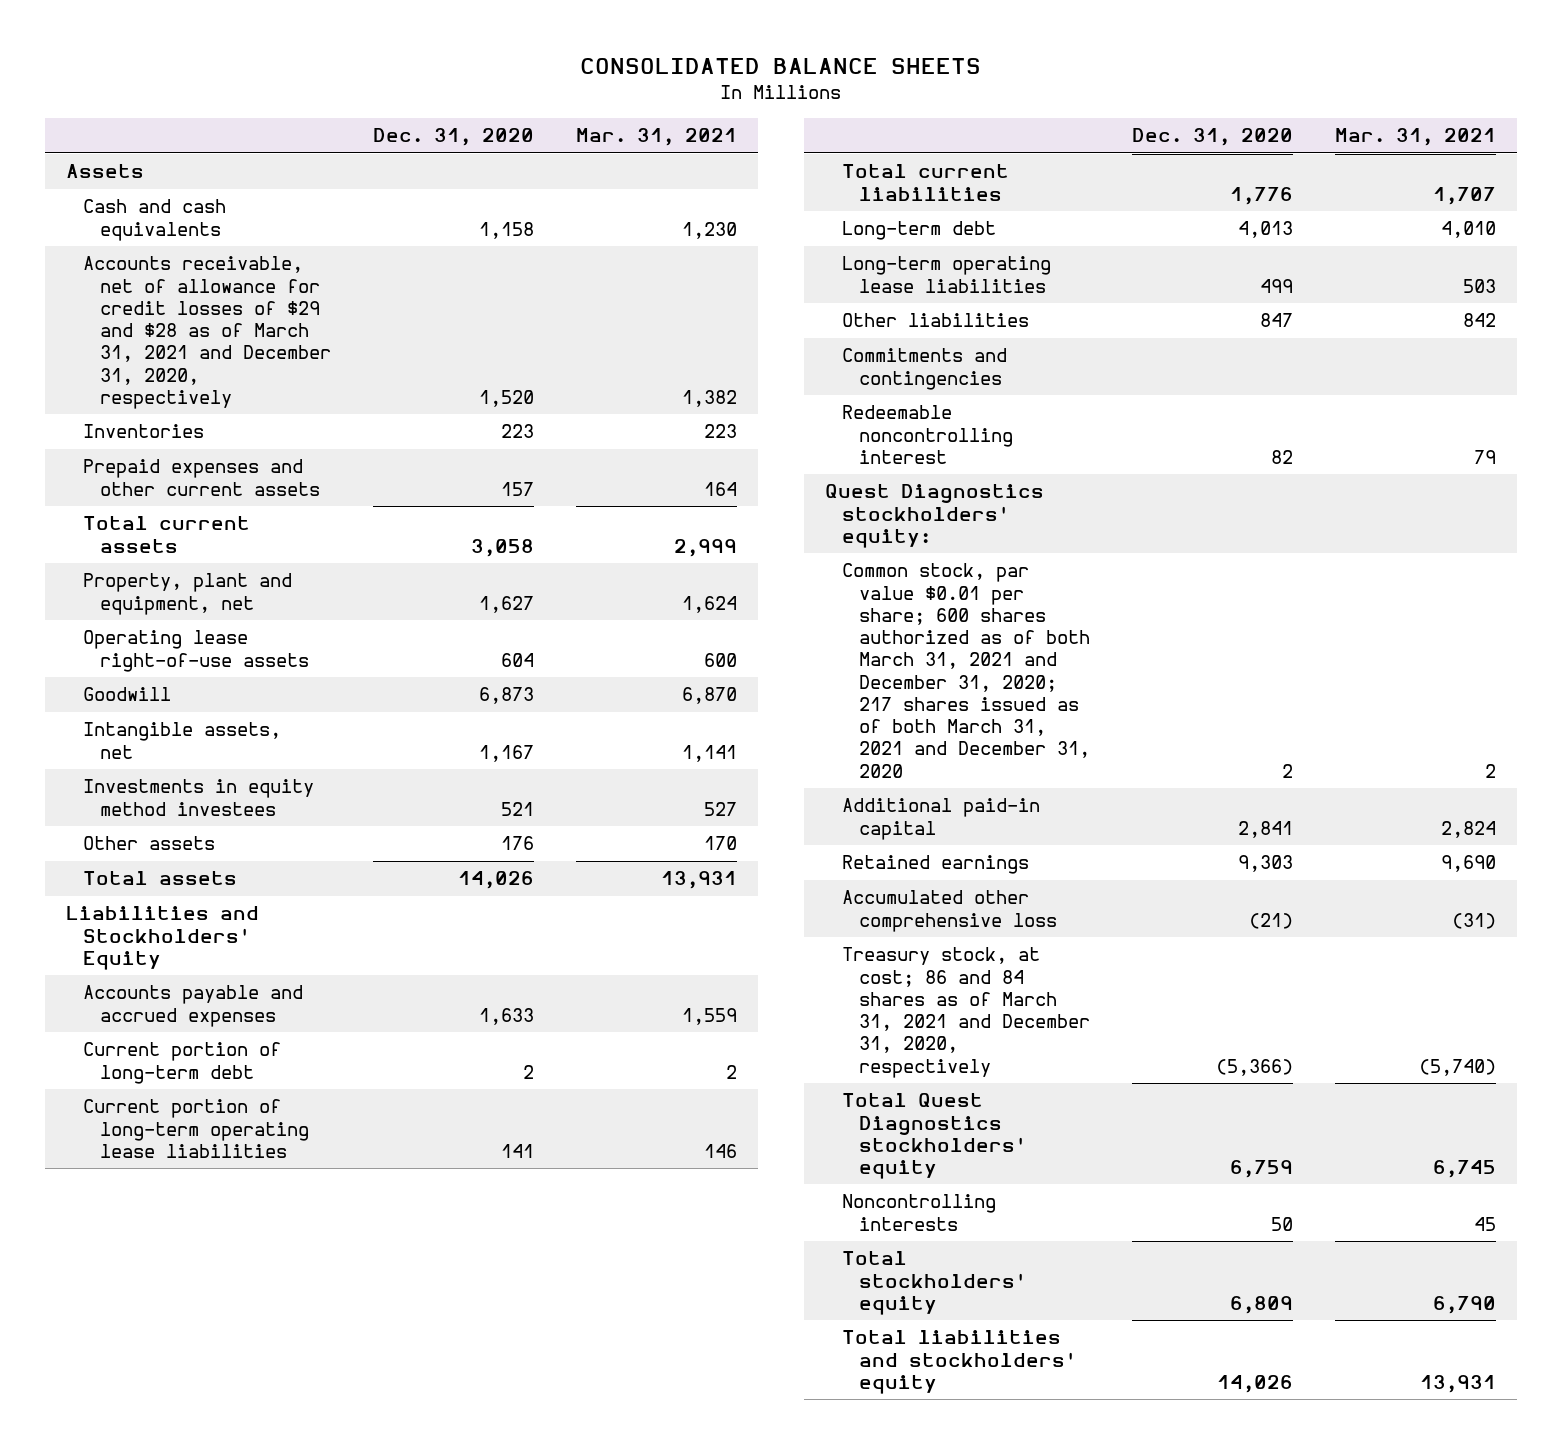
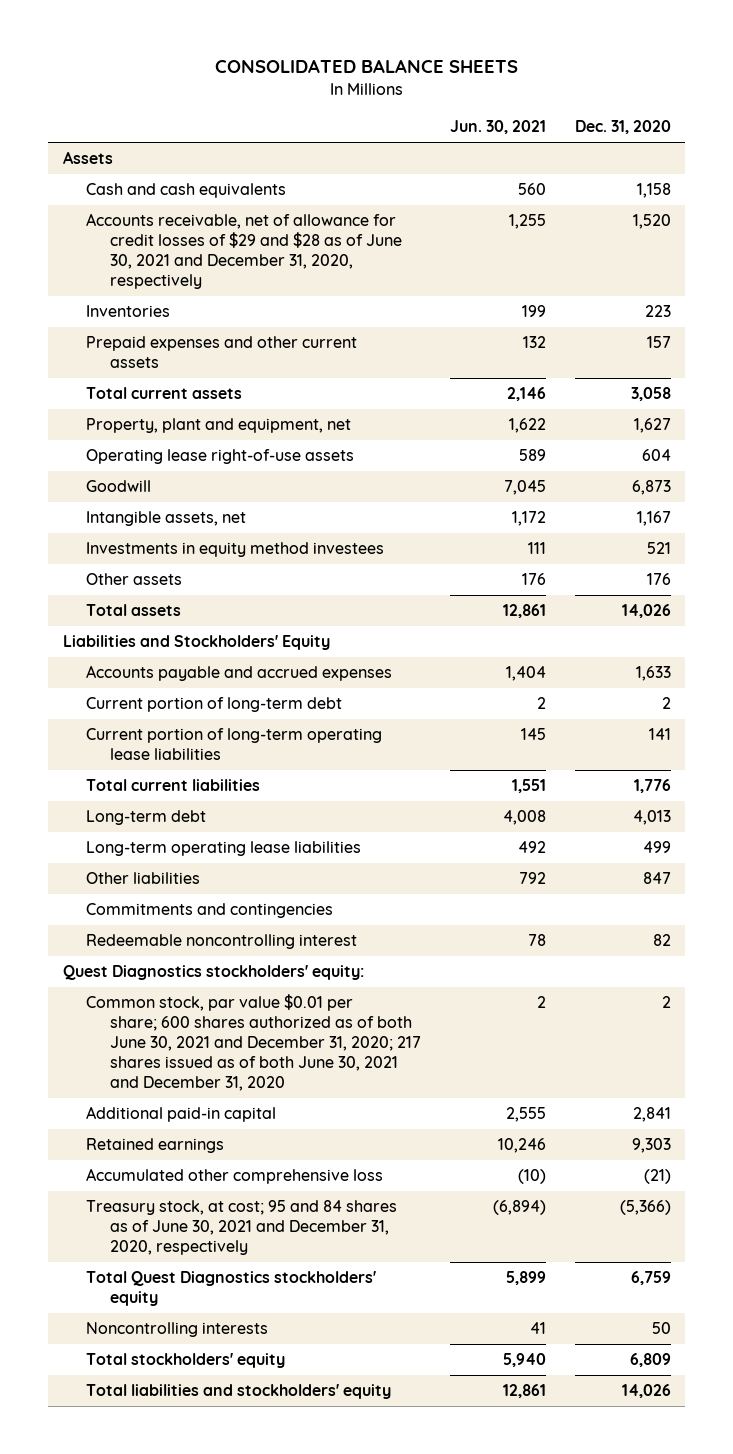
[575,128,737,147] Mar. 31, 2021 -> none
none -> [449,120,546,135] Jun. 30, 2021
[83,256,332,409] Accounts receivable, net of allowance for credit losses of $29 and $28 as of March 31, 2021 and December 31, 2020, respectively -> [86,213,403,290] Accounts receivable, net of allowance for credit losses of $29 and $28 as of June 30, 2021 and December 31, 2020, respectively
[842,563,1091,778] Common stock, par value $0.01 per share; 600 shares authorized as of both March 31, 2021 and December 31, 2020; 217 shares issued as of both March 31, 2021 and December 31, 2020 -> [86,994,422,1092] Common stock, par value $0.01 per share; 600 shares authorized as of both June 30, 2021 and December 31, 2020; 217 shares issued as of both June 30, 2021 and December 31, 2020
[842,947,1091,1078] Treasury stock, at cost; 86 and 84 shares as of March 31, 2021 and December 31, 2020, respectively -> [86,1200,398,1256] Treasury stock, at cost; 95 and 84 shares as of June 30, 2021 and December 31, 2020, respectively

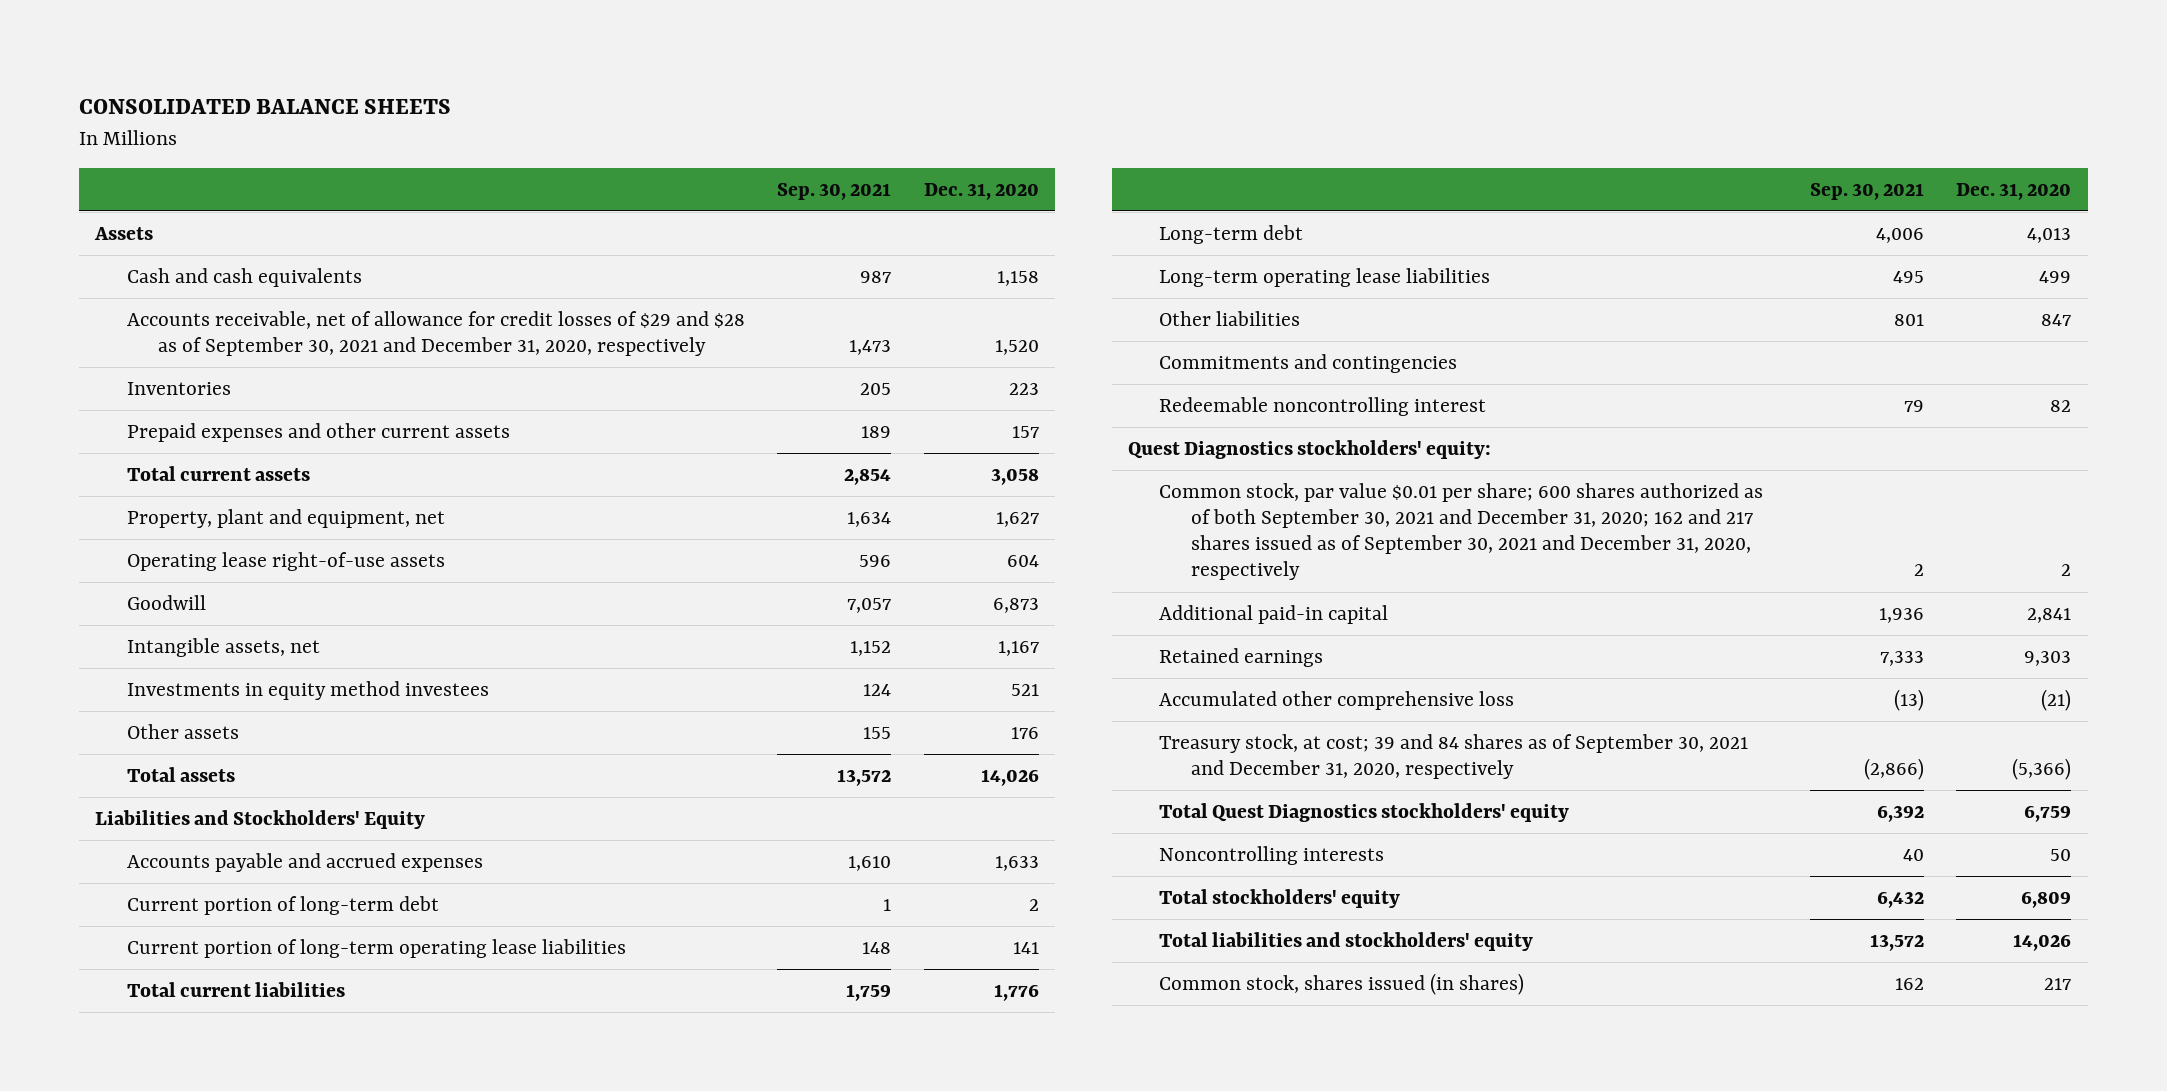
[449,120,546,135] Jun. 30, 2021 -> none
none -> [777,182,892,200] Sep. 30, 2021
[86,213,403,290] Accounts receivable, net of allowance for credit losses of $29 and $28 as of June 30, 2021 and December 31, 2020, respectively -> [126,311,745,357] Accounts receivable, net of allowance for credit losses of $29 and $28 as of September 30, 2021 and December 31, 2020, respectively
[86,994,422,1092] Common stock, par value $0.01 per share; 600 shares authorized as of both June 30, 2021 and December 31, 2020; 217 shares issued as of both June 30, 2021 and December 31, 2020 -> [1159,483,1764,581] Common stock, par value $0.01 per share; 600 shares authorized as of both September 30, 2021 and December 31, 2020; 162 and 217 shares issued as of September 30, 2021 and December 31, 2020, respectively
[86,1200,398,1256] Treasury stock, at cost; 95 and 84 shares as of June 30, 2021 and December 31, 2020, respectively -> [1159,734,1749,780] Treasury stock, at cost; 39 and 84 shares as of September 30, 2021 and December 31, 2020, respectively
none -> [1159,973,1525,996] Common stock, shares issued (in shares)

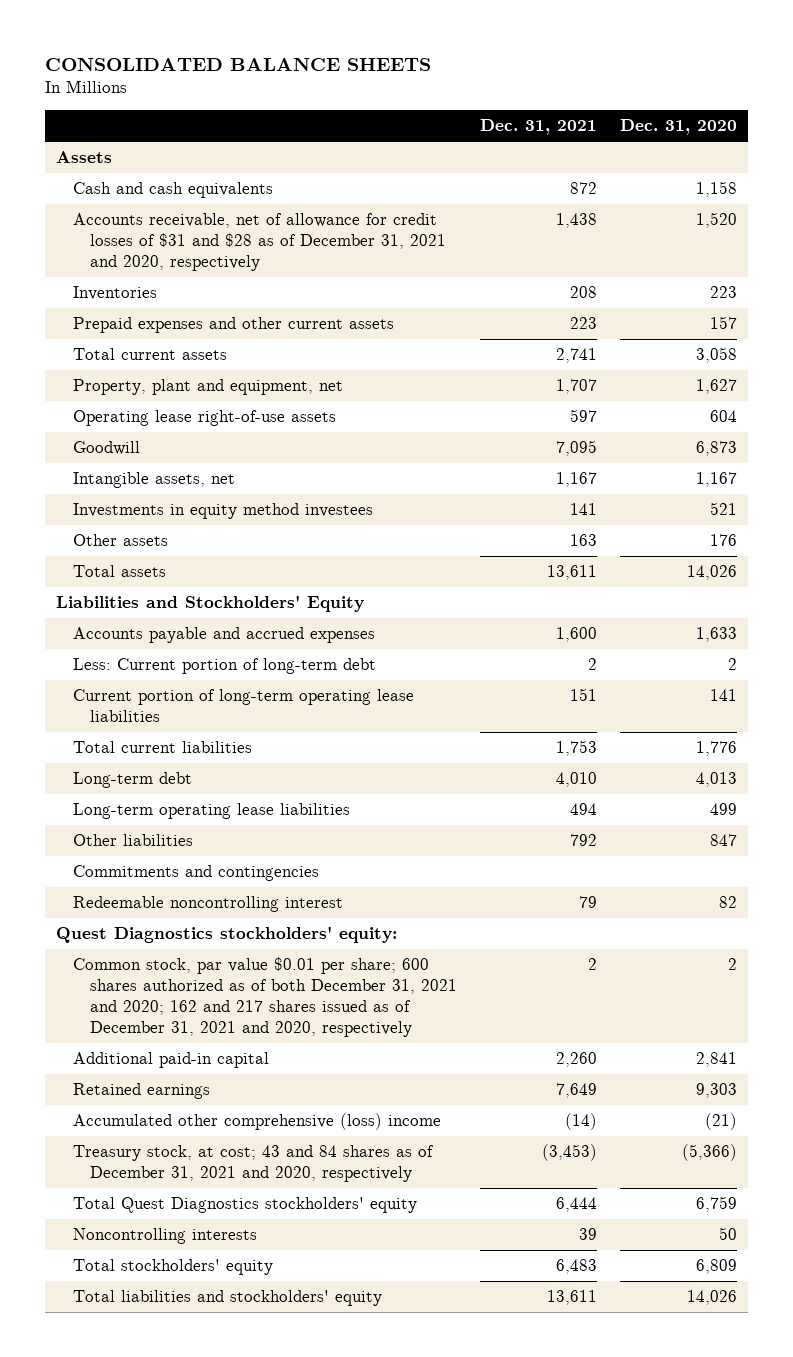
[777,182,892,200] Sep. 30, 2021 -> none
none -> [479,119,597,136] Dec. 31, 2021
[126,311,745,357] Accounts receivable, net of allowance for credit losses of $29 and $28 as of September 30, 2021 and December 31, 2020, respectively -> [73,213,447,271] Accounts receivable, net of allowance for credit losses of $31 and $28 as of December 31, 2021 and 2020, respectively
[126,896,439,916] Current portion of long-term debt -> [73,658,377,675] Less: Current portion of long-term debt
[1159,483,1764,581] Common stock, par value $0.01 per share; 600 shares authorized as of both September 30, 2021 and December 31, 2020; 162 and 217 shares issued as of September 30, 2021 and December 31, 2020, respectively -> [73,957,458,1037] Common stock, par value $0.01 per share; 600 shares authorized as of both December 31, 2021 and 2020; 162 and 217 shares issued as of December 31, 2021 and 2020, respectively
[1159,691,1515,711] Accumulated other comprehensive loss -> [73,1113,442,1131] Accumulated other comprehensive (loss) income
[1159,734,1749,780] Treasury stock, at cost; 39 and 84 shares as of September 30, 2021 and December 31, 2020, respectively -> [73,1145,435,1183] Treasury stock, at cost; 43 and 84 shares as of December 31, 2021 and 2020, respectively
[1159,973,1525,996] Common stock, shares issued (in shares) -> none

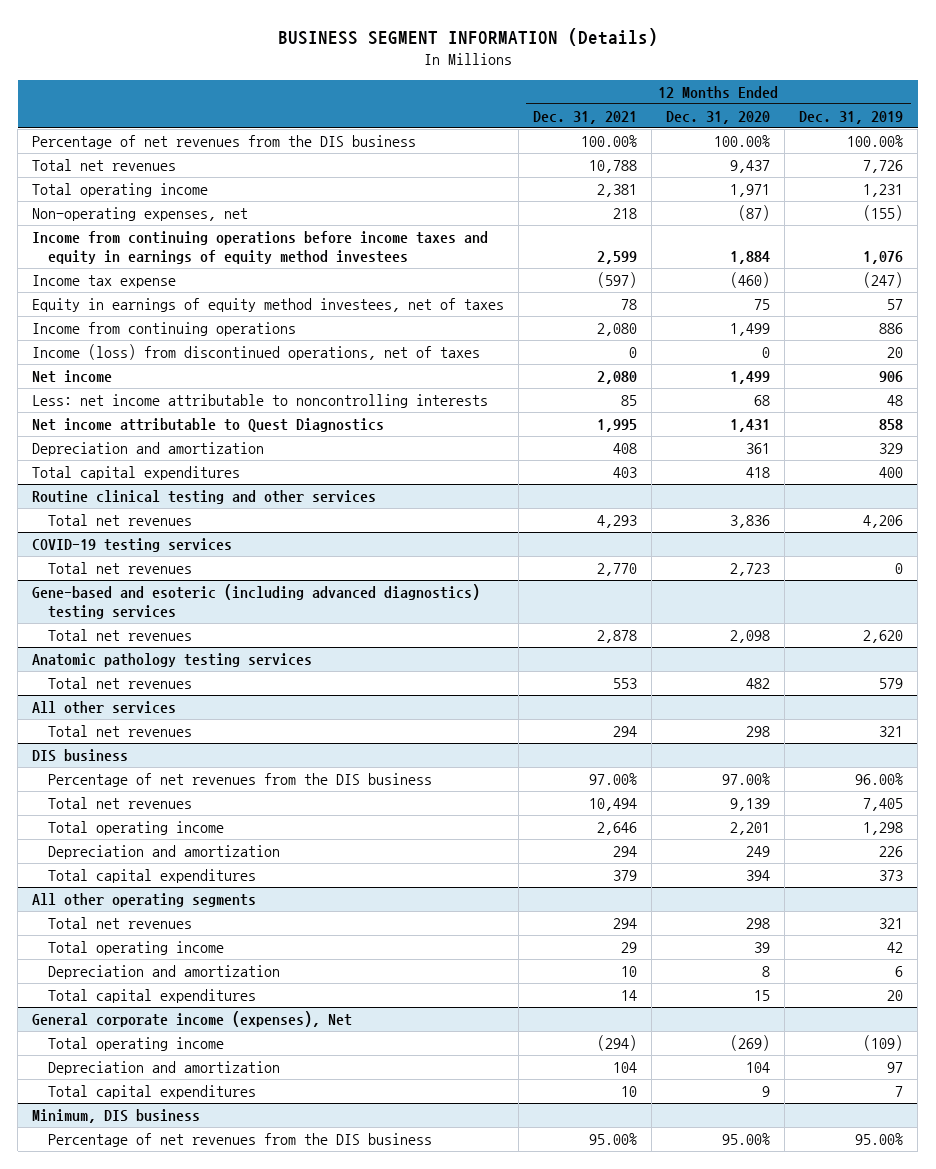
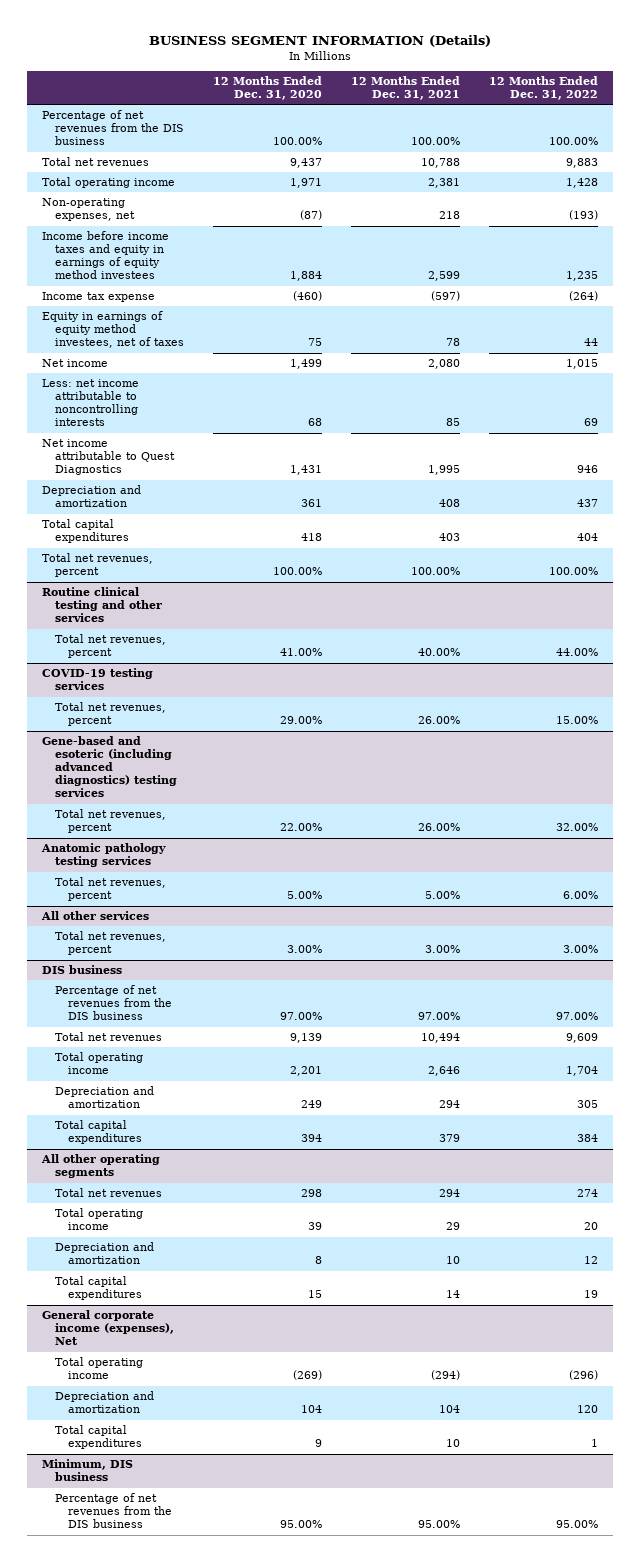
[799,110,904,124] Dec. 31, 2019 -> none
none -> [489,75,599,100] 12 Months Ended Dec. 31, 2022
[32,230,489,265] Income from continuing operations before income taxes and equity in earnings of equity method investees -> [42,231,170,280] Income before income taxes and equity in earnings of equity method investees
[32,321,297,336] Income from continuing operations -> none
[32,343,481,360] Income (loss) from discontinued operations, net of taxes -> none
none -> [42,553,154,578] Total net revenues, percent
[47,513,192,526] Total net revenues -> [54,634,166,659] Total net revenues, percent
[597,514,638,528] 4,293 -> [418,648,461,657] 40.00%
[730,514,771,528] 3,836 -> [279,648,322,657] 41.00%
[47,561,192,574] Total net revenues -> [54,702,166,727] Total net revenues, percent
[597,562,638,576] 2,770 -> [418,716,461,725] 26.00%
[730,562,771,576] 2,723 -> [279,716,322,725] 29.00%
[47,628,192,641] Total net revenues -> [54,809,166,834] Total net revenues, percent
[597,629,638,643] 2,878 -> [418,823,461,832] 26.00%
[730,629,771,643] 2,098 -> [279,823,322,832] 22.00%
[47,676,192,689] Total net revenues -> [54,877,166,902] Total net revenues, percent
[613,677,638,689] 553 -> [425,891,461,900] 5.00%
[746,677,771,689] 482 -> [286,891,322,900] 5.00%
[47,724,192,737] Total net revenues -> [54,931,166,956] Total net revenues, percent
[613,725,638,737] 294 -> [425,945,461,954] 3.00%
[746,725,771,737] 298 -> [286,945,322,954] 3.00%

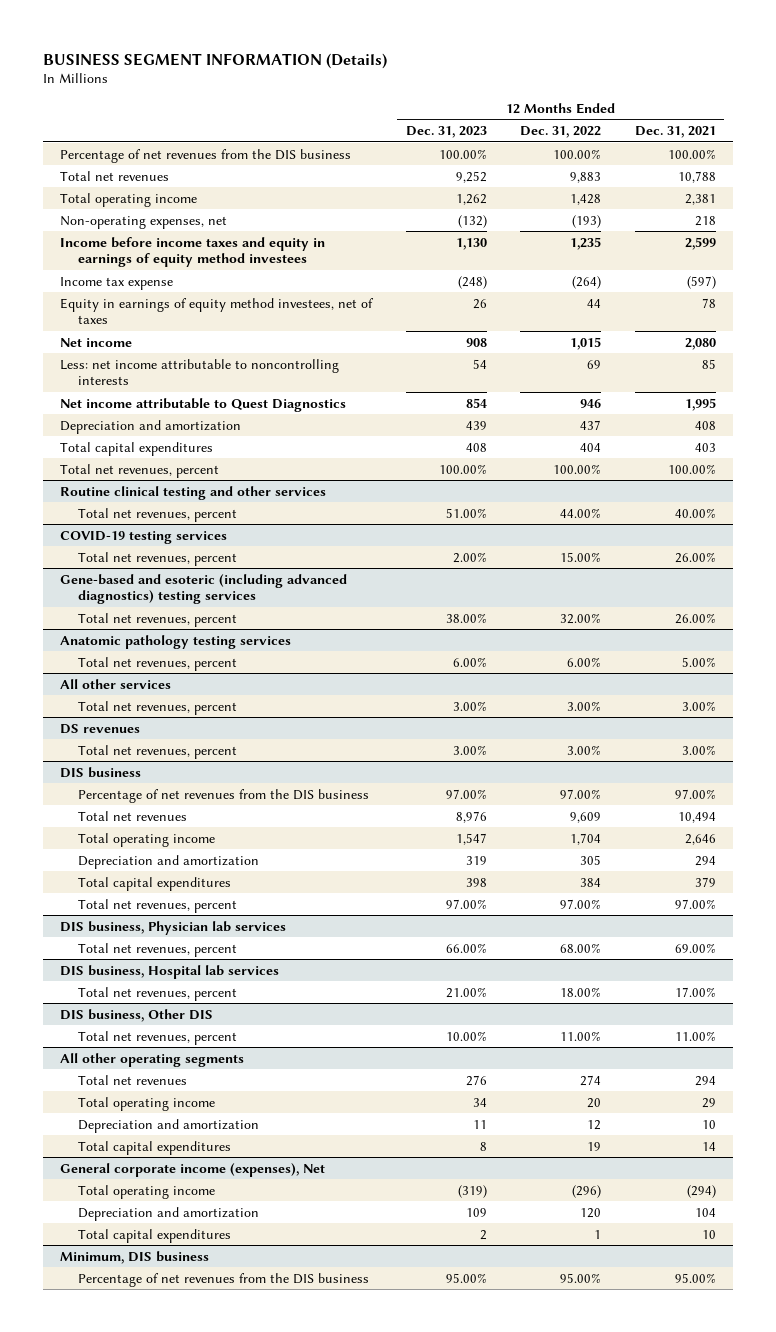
[212,75,322,100] 12 Months Ended Dec. 31, 2020 -> none
none -> [405,126,487,139] Dec. 31, 2023
none -> [60,723,141,734] DS revenues
none -> [77,744,237,759] Total net revenues, percent
none -> [77,898,237,913] Total net revenues, percent
none -> [60,920,287,935] DIS business, Physician lab services
none -> [77,942,237,957] Total net revenues, percent
none -> [60,964,280,979] DIS business, Hospital lab services
none -> [77,986,237,1001] Total net revenues, percent
none -> [60,1008,214,1022] DIS business, Other DIS
none -> [77,1030,237,1045] Total net revenues, percent

